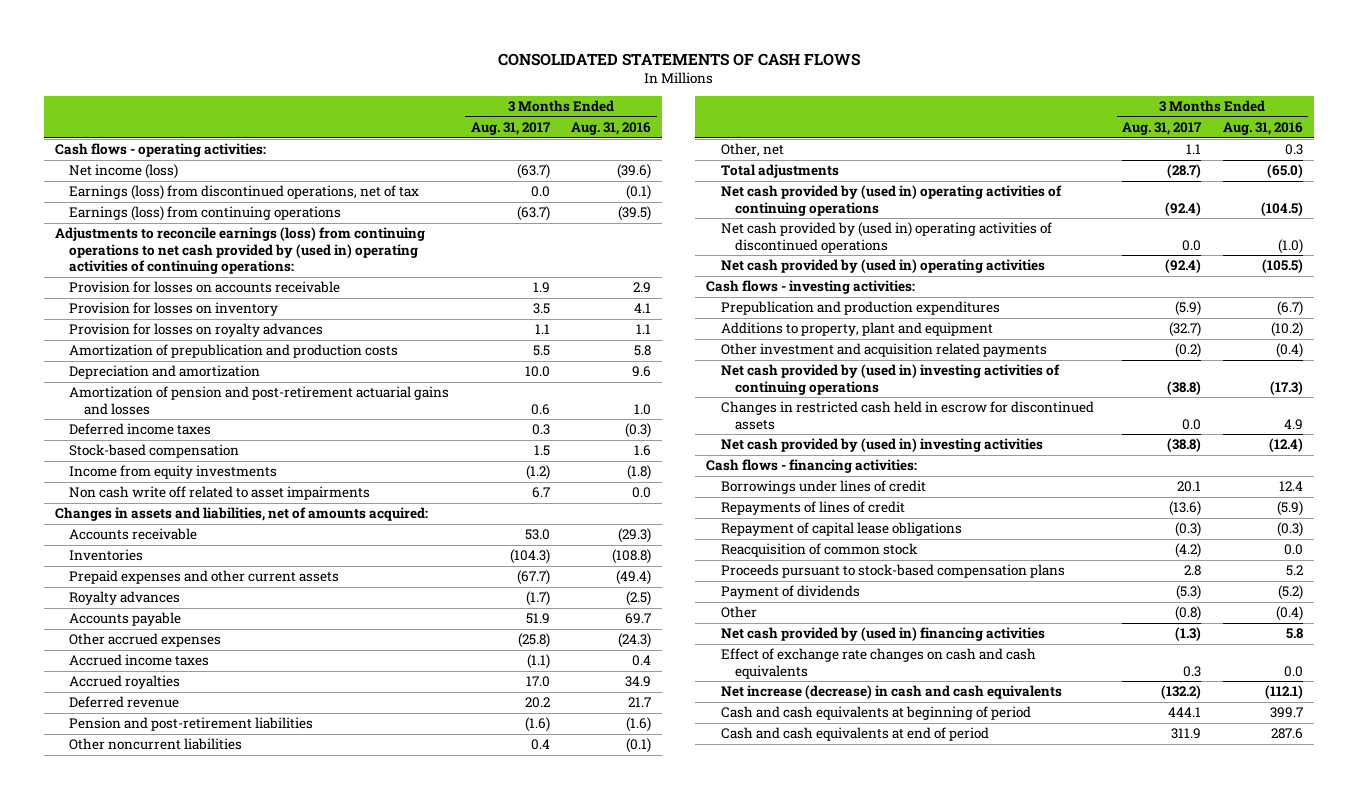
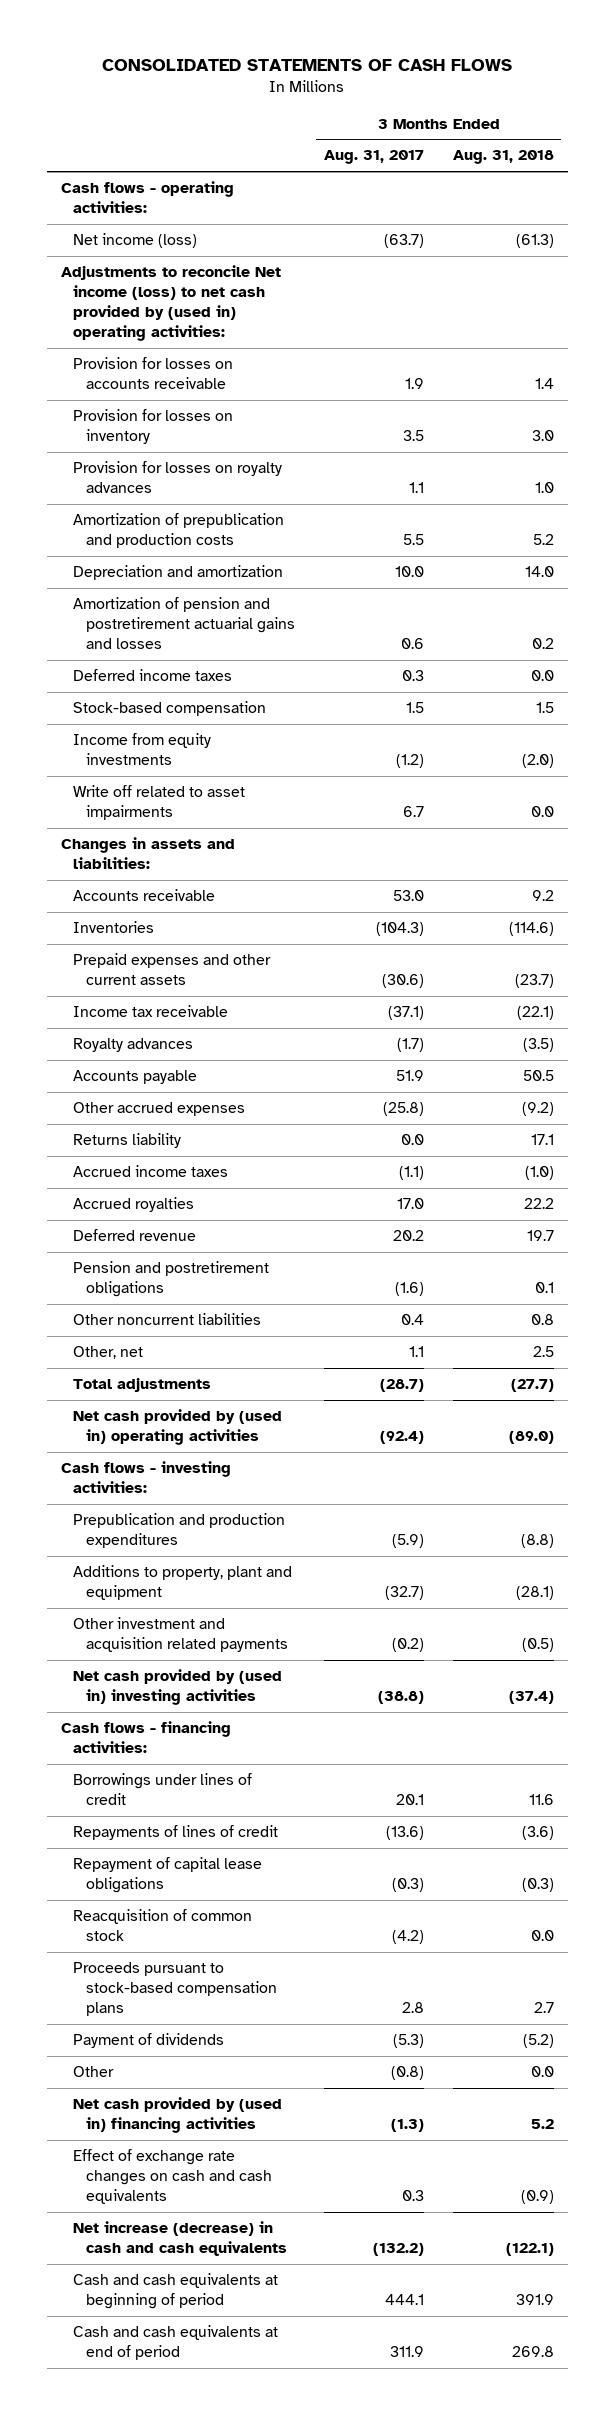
[571,122,652,136] Aug. 31, 2016 -> none
none -> [452,150,554,165] Aug. 31, 2018
[69,185,420,201] Earnings (loss) from discontinued operations, net of tax -> none
[69,206,342,222] Earnings (loss) from continuing operations -> none
[54,227,425,275] Adjustments to reconcile earnings (loss) from continuing operations to net cash provided by (used in) operating activities of continuing operations: -> [61,265,282,342] Adjustments to reconcile Net income (loss) to net cash provided by (used in) operating activities:
[69,386,450,415] Amortization of pension and post-retirement actuarial gains and losses -> [73,597,295,650] Amortization of pension and postretirement actuarial gains and losses
[69,486,371,501] Non cash write off related to asset impairments -> [73,785,246,821] Write off related to asset impairments
[54,507,428,522] Changes in assets and liabilities, net of amounts acquired: -> [61,837,236,870] Changes in assets and liabilities:
[516,570,550,586] (67.7) -> [381,974,424,989] (30.6)
none -> [73,1005,229,1018] Income tax receivable
none -> [73,1133,182,1149] Returns liability
[69,717,314,732] Pension and post-retirement liabilities -> [73,1261,270,1298] Pension and postretirement obligations
[720,185,1062,216] Net cash provided by (used in) operating activities of continuing operations -> none
[720,222,1052,253] Net cash provided by (used in) operating activities of discontinued operations -> none
[720,364,1060,395] Net cash provided by (used in) investing activities of continuing operations -> none
[720,401,1094,430] Changes in restricted cash held in escrow for discontinued assets -> none

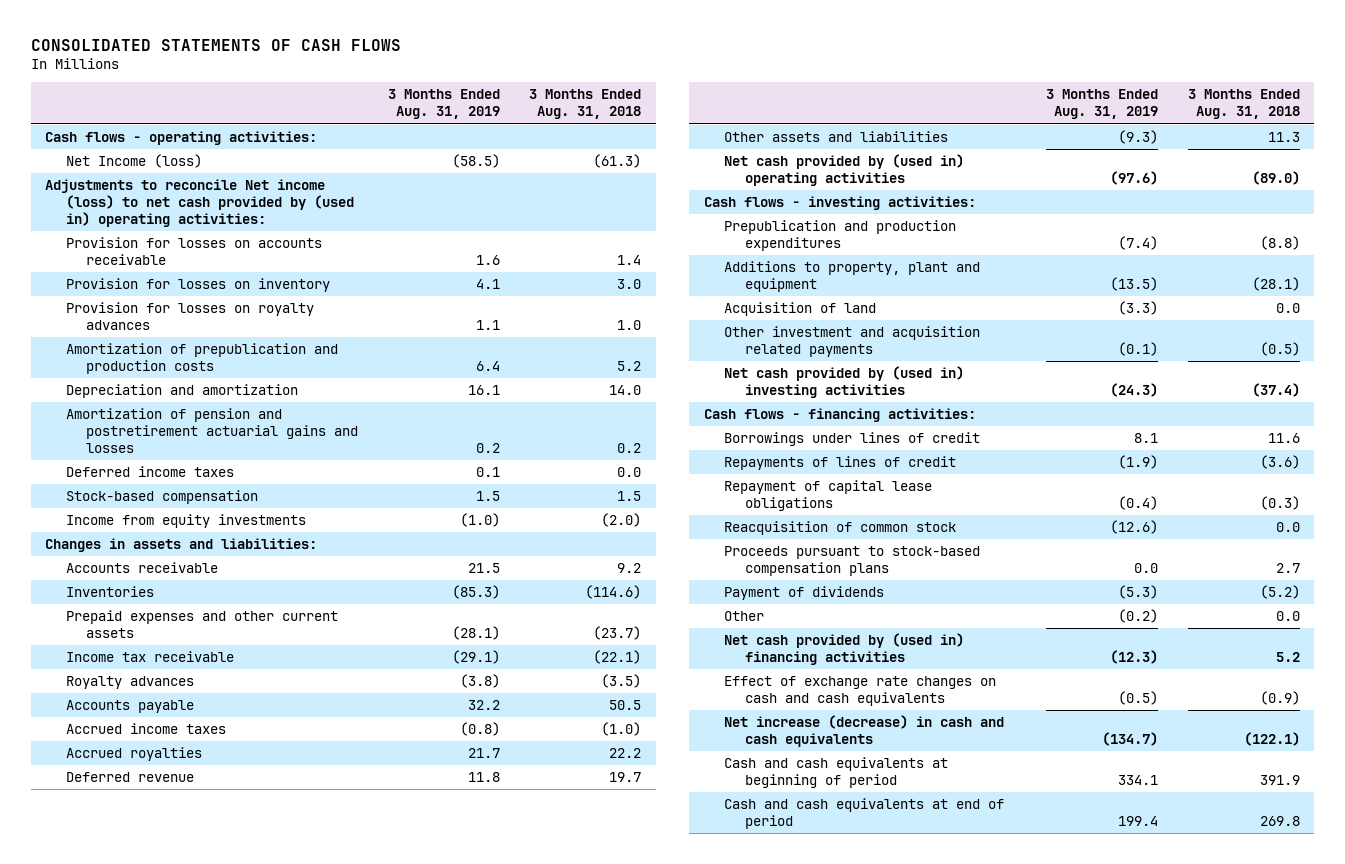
[323,150,424,165] Aug. 31, 2017 -> none
none -> [387,89,500,120] 3 Months Ended Aug. 31, 2019
[73,233,198,249] Net income (loss) -> [65,154,202,169] Net Income (loss)
[73,785,246,821] Write off related to asset impairments -> none
[73,1102,246,1117] Other accrued expenses -> none
[73,1133,182,1149] Returns liability -> none
[73,1261,270,1298] Pension and postretirement obligations -> none
[73,1313,262,1326] Other noncurrent liabilities -> none
[73,1346,144,1360] Other, net -> none
[73,1378,212,1393] Total adjustments -> none
none -> [724,131,949,143] Other assets and liabilities
none -> [724,302,877,317] Acquisition of land

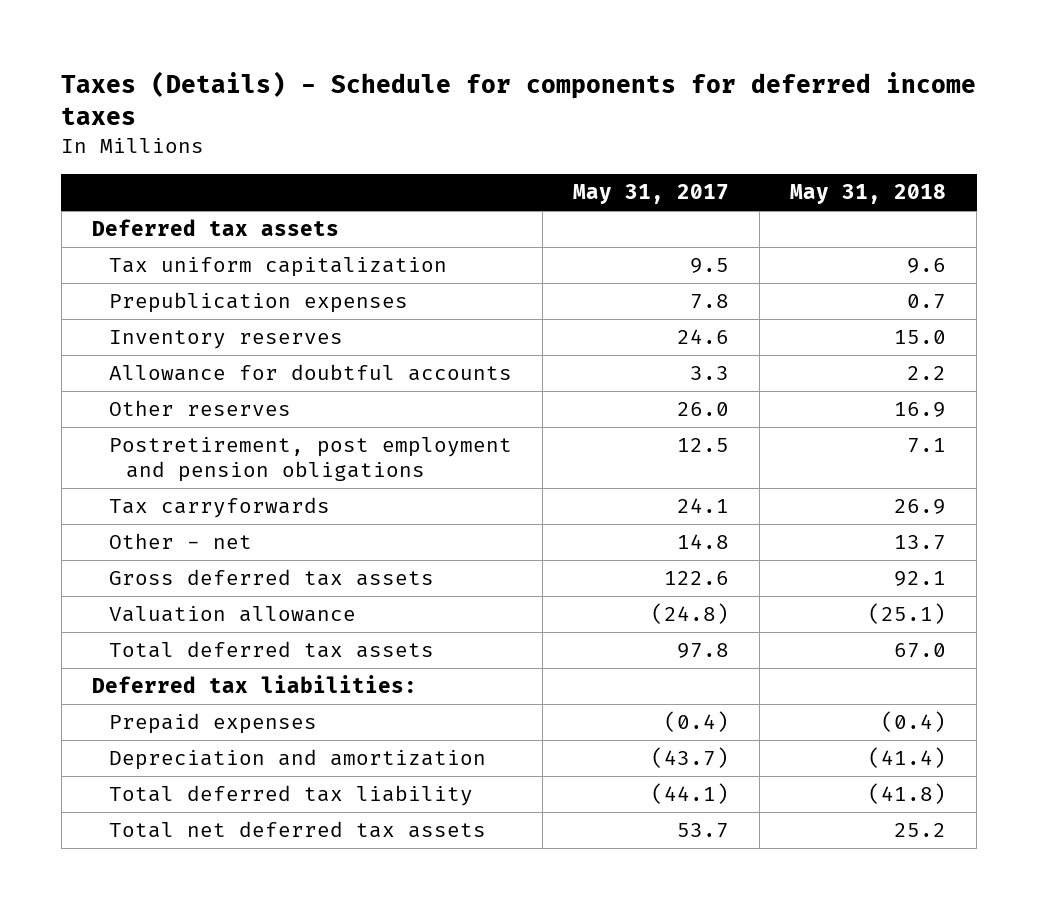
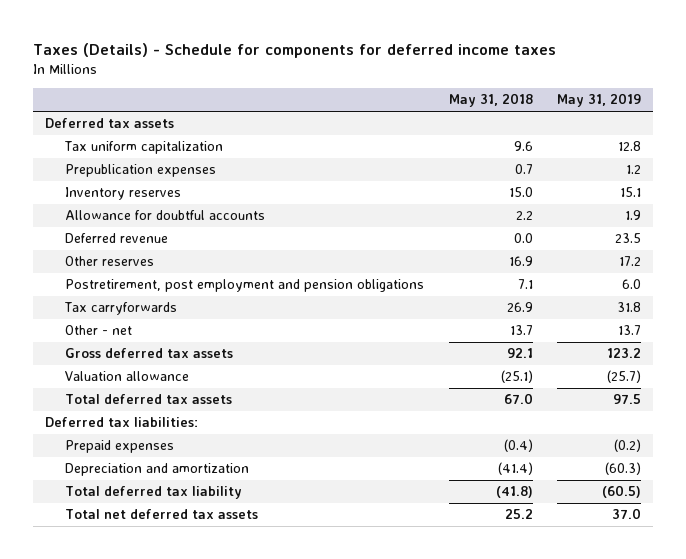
[573,184,730,205] May 31, 2017 -> none
none -> [556,93,641,108] May 31, 2019
none -> [65,233,169,244] Deferred revenue

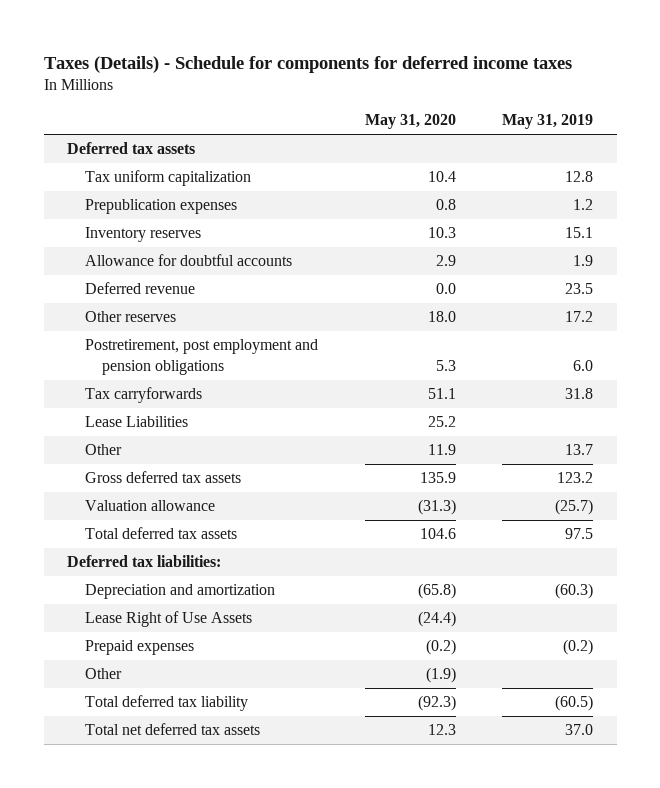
[448,93,533,108] May 31, 2018 -> none
none -> [364,114,456,130] May 31, 2020
none -> [84,416,188,428] Lease Liabilities
[65,325,133,336] Other - net -> [84,444,122,456] Other
none -> [84,611,252,628] Lease Right of Use Assets
[65,440,175,454] Prepaid expenses -> [84,640,194,656] Prepaid expenses
none -> [84,668,122,680] Other

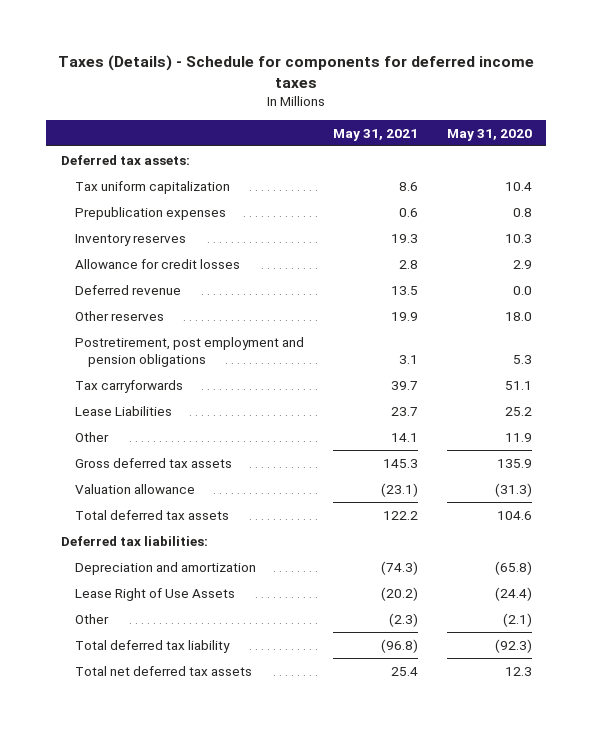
[502,114,594,130] May 31, 2019 -> none
none -> [332,128,418,141] May 31, 2021
[67,142,196,155] Deferred tax assets -> [60,154,190,165] Deferred tax assets:
[84,254,292,267] Allowance for doubtful accounts -> [74,258,240,269] Allowance for credit losses
[84,640,194,656] Prepaid expenses -> none
[425,667,456,684] (1.9) -> [502,612,532,627] (2.1)

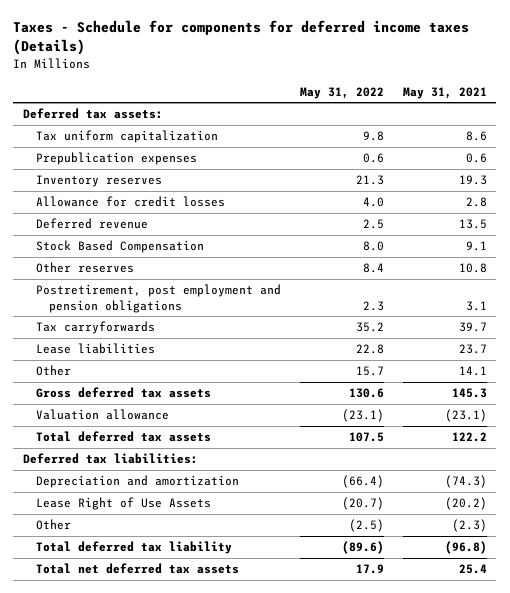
[58,55,535,89] Taxes (Details) - Schedule for components for deferred income taxes -> [13,20,470,56] Taxes - Schedule for components for deferred income taxes (Details)
[446,128,532,141] May 31, 2020 -> none
none -> [300,86,385,99] May 31, 2022
none -> [36,240,205,254] Stock Based Compensation
[390,311,418,321] 19.9 -> [458,263,487,274] 10.8
[74,405,172,416] Lease Liabilities -> [36,343,156,355] Lease liabilities

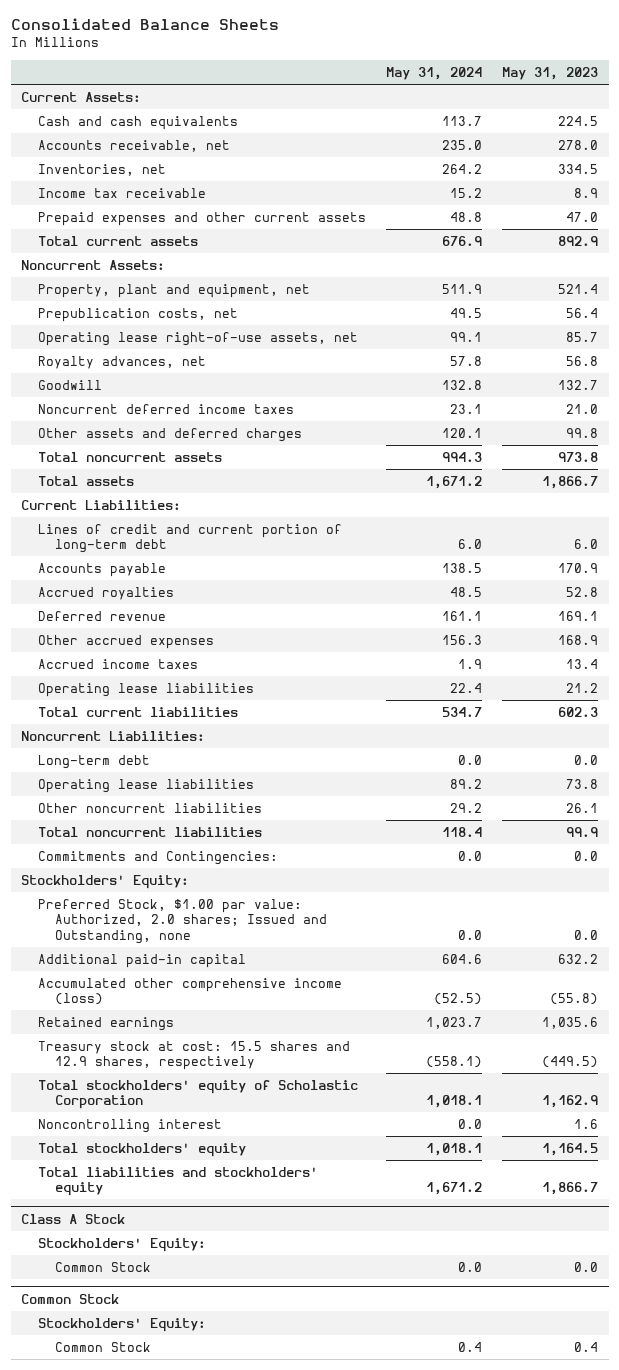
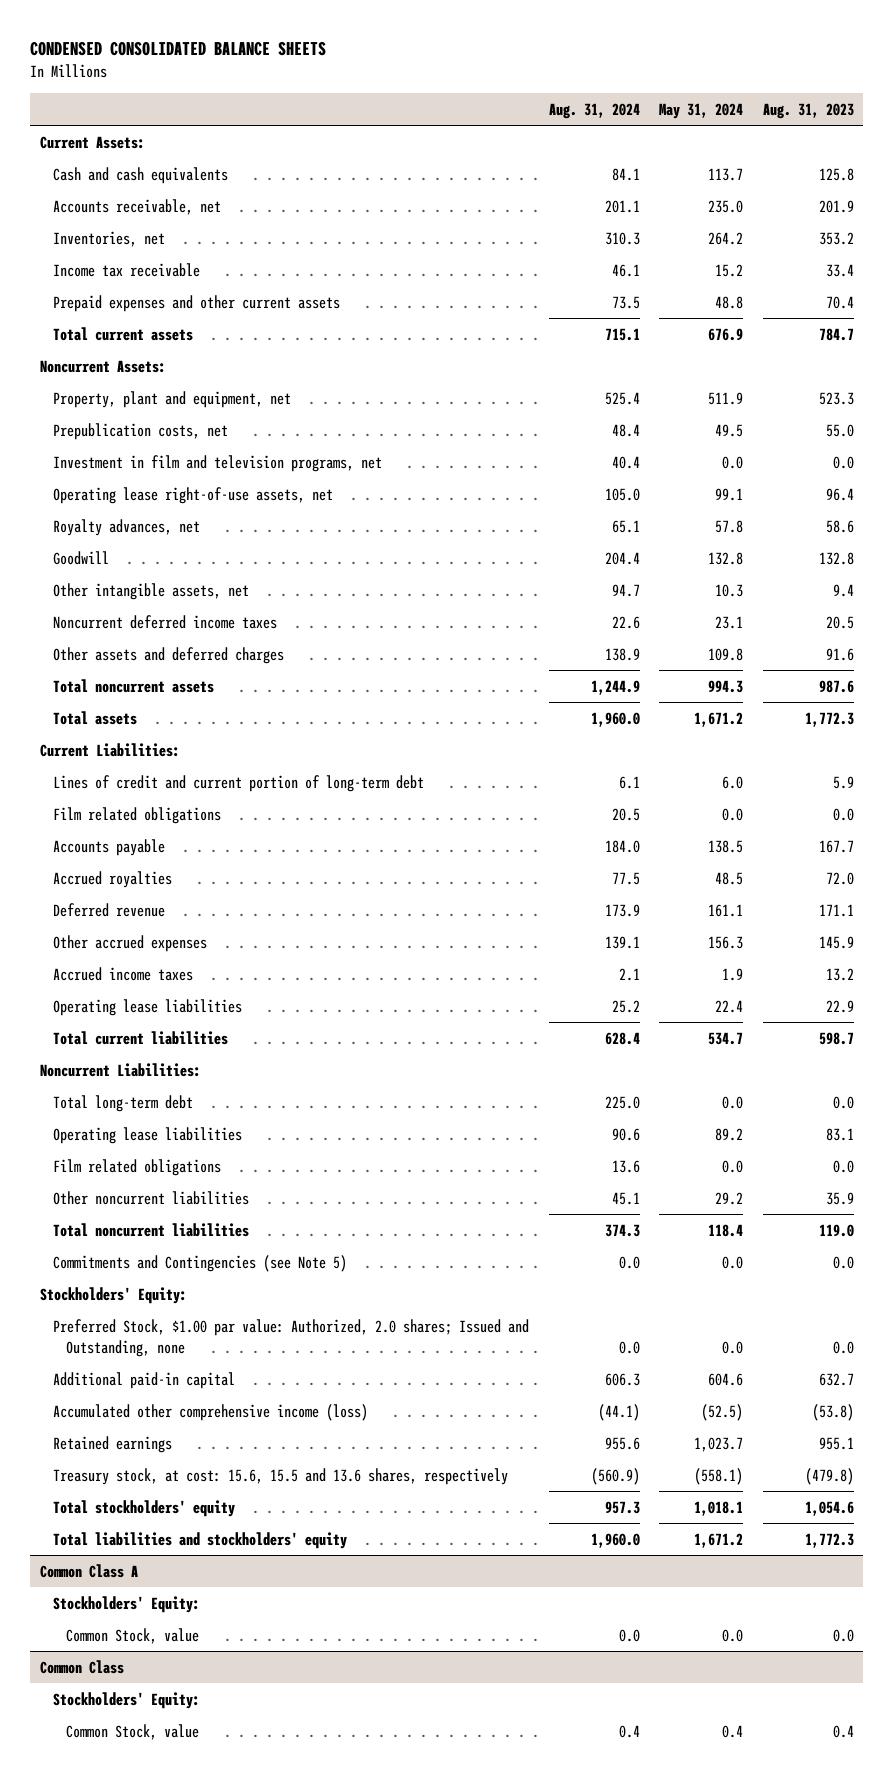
[10,18,279,31] Consolidated Balance Sheets -> [30,41,327,57] CONDENSED CONSOLIDATED BALANCE SHEETS
[502,66,599,80] May 31, 2023 -> none
none -> [548,102,640,119] Aug. 31, 2024
none -> [762,102,854,119] Aug. 31, 2023
none -> [53,454,383,472] Investment in film and television programs, net
none -> [53,582,250,600] Other intangible assets, net
[442,427,483,438] 120.1 -> [708,647,744,661] 109.8
none -> [53,806,222,824] Film related obligations
[37,754,150,769] Long-term debt -> [53,1094,194,1112] Total long-term debt
none -> [53,1158,222,1176] Film related obligations
[37,850,278,865] Commitments and Contingencies: -> [53,1254,348,1272] Commitments and Contingencies (see Note 5)
[37,1079,358,1110] Total stockholders' equity of Scholastic Corporation -> none
[37,1118,222,1133] Noncontrolling interest -> none
[37,1040,350,1071] Treasury stock at cost: 15.5 shares and 12.9 shares, respectively -> [53,1467,509,1485] Treasury stock, at cost: 15.6, 15.5 and 13.6 shares, respectively
[20,1213,125,1224] Class A Stock -> [40,1563,139,1578] Common Class A
[55,1261,152,1272] Common Stock -> [66,1627,200,1644] Common Stock, value
[20,1293,119,1304] Common Stock -> [40,1659,125,1674] Common Class
[55,1341,152,1352] Common Stock -> [66,1723,200,1740] Common Stock, value

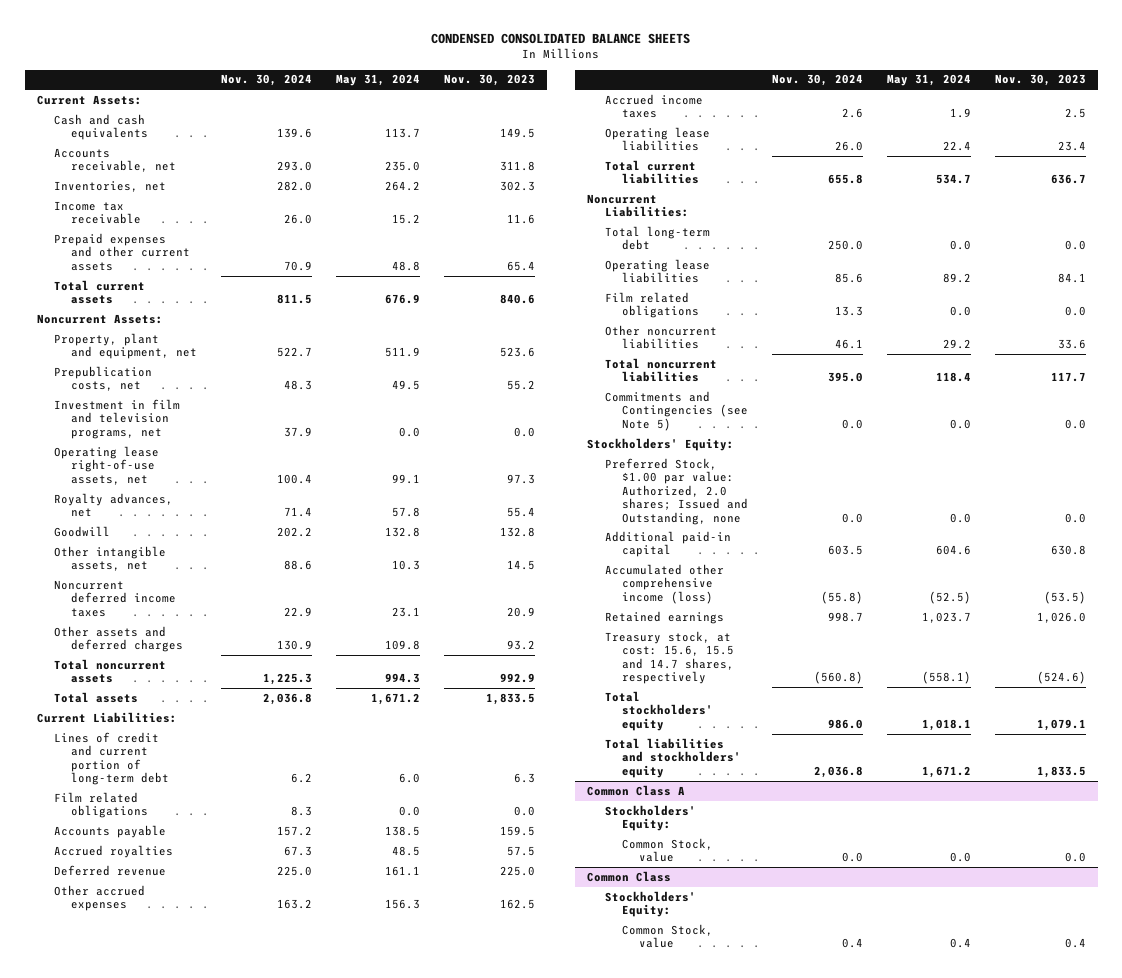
[548,102,640,119] Aug. 31, 2024 -> none
[762,102,854,119] Aug. 31, 2023 -> none
none -> [220,74,312,87] Nov. 30, 2024
none -> [443,74,535,87] Nov. 30, 2023
[53,1467,509,1485] Treasury stock, at cost: 15.6, 15.5 and 13.6 shares, respectively -> [604,630,734,685] Treasury stock, at cost: 15.6, 15.5 and 14.7 shares, respectively

